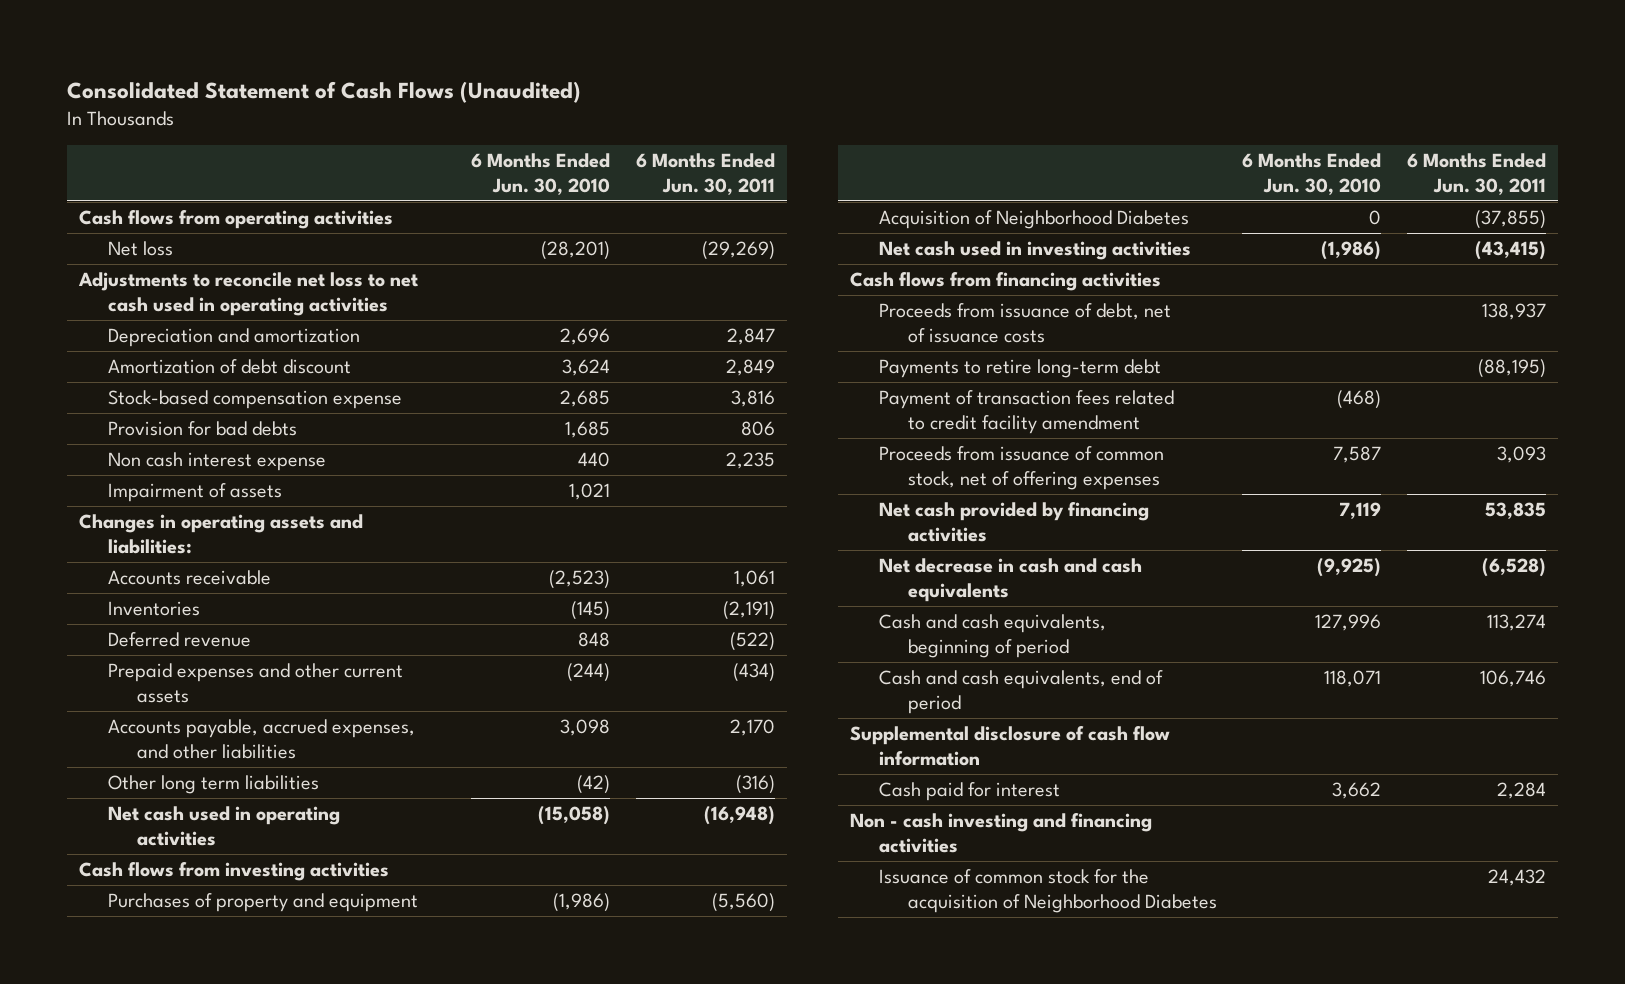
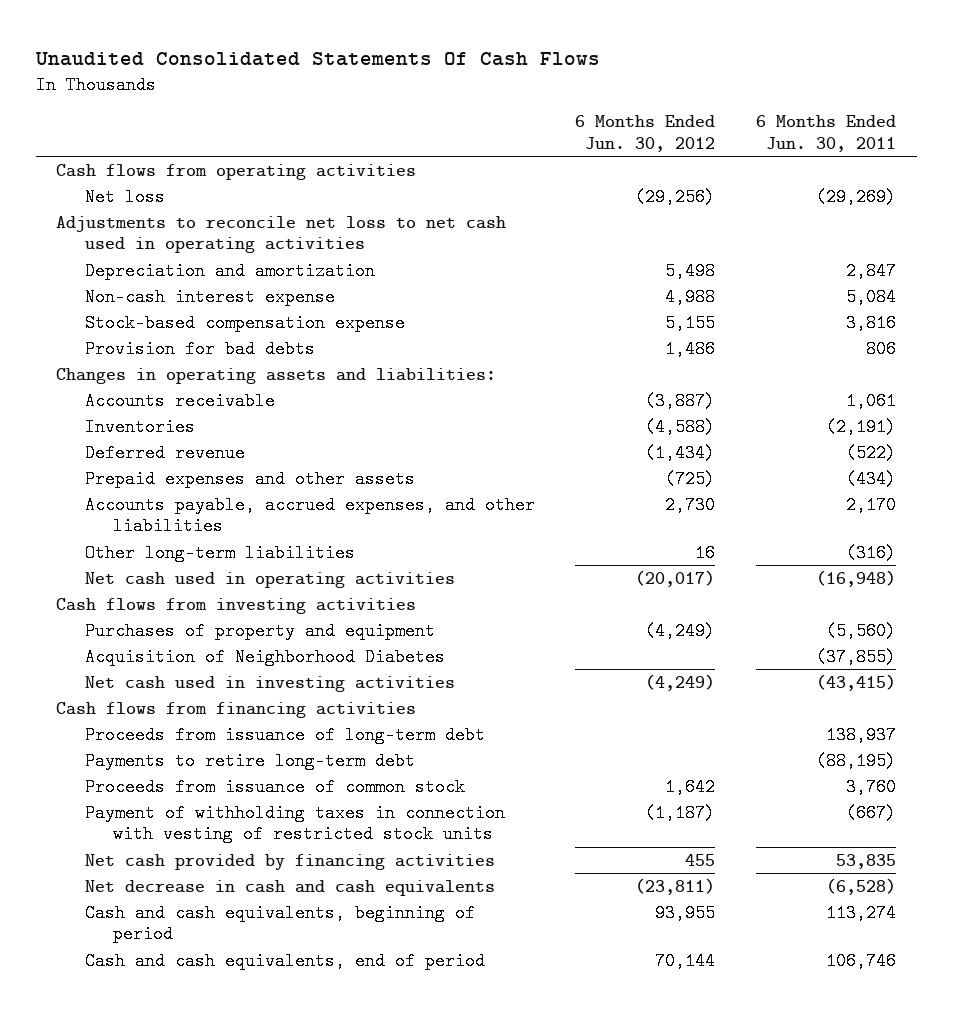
[66,80,581,103] Consolidated Statement of Cash Flows (Unaudited) -> [34,51,600,66] Unaudited Consolidated Statements Of Cash Flows
[471,153,611,195] 6 Months Ended Jun. 30, 2010 -> none
none -> [575,115,716,152] 6 Months Ended Jun. 30, 2012
[108,359,352,375] Amortization of debt discount -> none
none -> [84,287,335,306] Non-cash interest expense
[108,452,327,472] Non cash interest expense -> none
[108,483,283,503] Impairment of assets -> none
[108,663,404,703] Prepaid expenses and other current assets -> [84,469,415,488] Prepaid expenses and other assets
[108,775,320,795] Other long term liabilities -> [84,543,355,562] Other long-term liabilities
[879,303,1172,343] Proceeds from issuance of debt, net of issuance costs -> [84,725,485,744] Proceeds from issuance of long-term debt
[879,390,1175,434] Payment of transaction fees related to credit facility amendment -> none
[879,446,1165,490] Proceeds from issuance of common stock, net of offering expenses -> [84,777,465,796] Proceeds from issuance of common stock
[1496,446,1546,464] 3,093 -> [846,777,897,796] 3,760
none -> [84,803,505,844] Payment of withholding taxes in connection with vesting of restricted stock units
[850,726,1171,766] Supplemental disclosure of cash flow information -> none
[879,782,1061,802] Cash paid for interest -> none
[850,813,1153,853] Non - cash investing and financing activities -> none
[879,869,1217,913] Issuance of common stock for the acquisition of Neighborhood Diabetes -> none

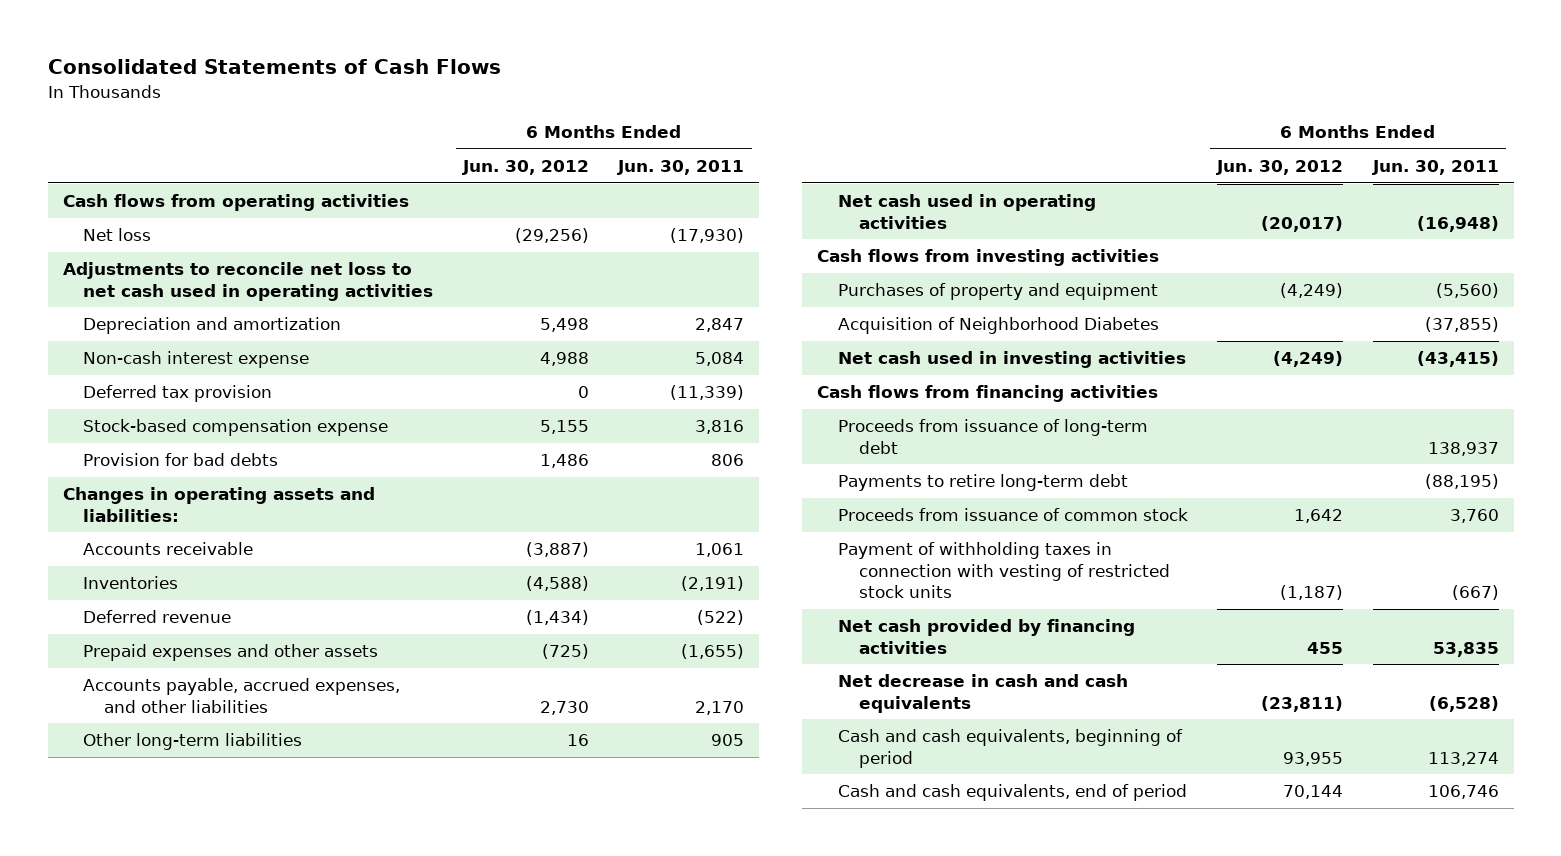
[34,51,600,66] Unaudited Consolidated Statements Of Cash Flows -> [47,59,501,75] Consolidated Statements of Cash Flows
[816,187,897,206] (29,269) -> [670,228,745,244] (17,930)
none -> [83,385,273,403] Deferred tax provision
[846,469,897,488] (434) -> [681,644,745,660] (1,655)
[846,543,897,562] (316) -> [711,734,745,747] 905

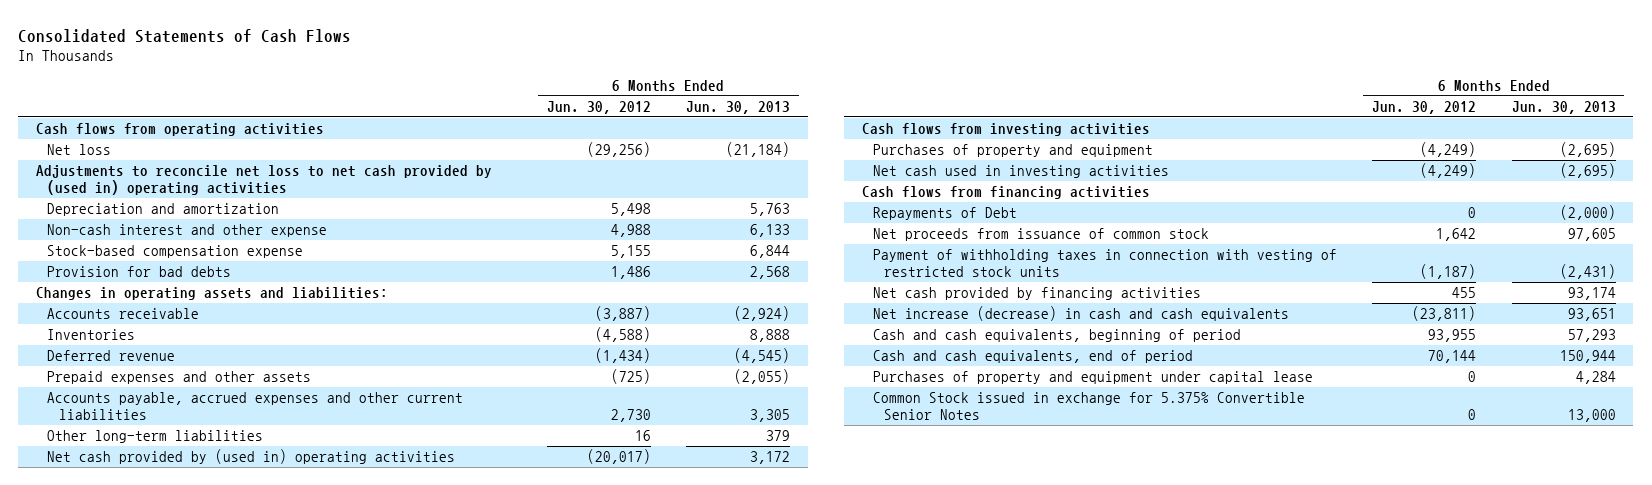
[617,160,745,176] Jun. 30, 2011 -> none
none -> [686,100,791,114] Jun. 30, 2013
[62,262,434,301] Adjustments to reconcile net loss to net cash used in operating activities -> [36,165,493,196] Adjustments to reconcile net loss to net cash provided by (used in) operating activities
[83,385,273,403] Deferred tax provision -> none
[83,351,310,369] Non-cash interest expense -> [47,224,328,238] Non-cash interest and other expense
[83,678,401,713] Accounts payable, accrued expenses, and other liabilities -> [47,392,464,421] Accounts payable, accrued expenses and other current liabilities
[837,194,1096,229] Net cash used in operating activities -> [47,449,456,465] Net cash provided by (used in) operating activities
[837,317,1159,335] Acquisition of Neighborhood Diabetes -> none
[837,419,1148,454] Proceeds from issuance of long-term debt -> none
[837,474,1128,492] Payments to retire long-term debt -> none
none -> [872,207,1017,221] Repayments of Debt
[837,508,1188,522] Proceeds from issuance of common stock -> [872,228,1209,242] Net proceeds from issuance of common stock
[837,674,1128,713] Net decrease in cash and cash equivalents -> [872,306,1289,322] Net increase (decrease) in cash and cash equivalents
none -> [872,371,1313,385] Purchases of property and equipment under capital lease
none -> [872,392,1305,421] Common Stock issued in exchange for 5.375% Convertible Senior Notes

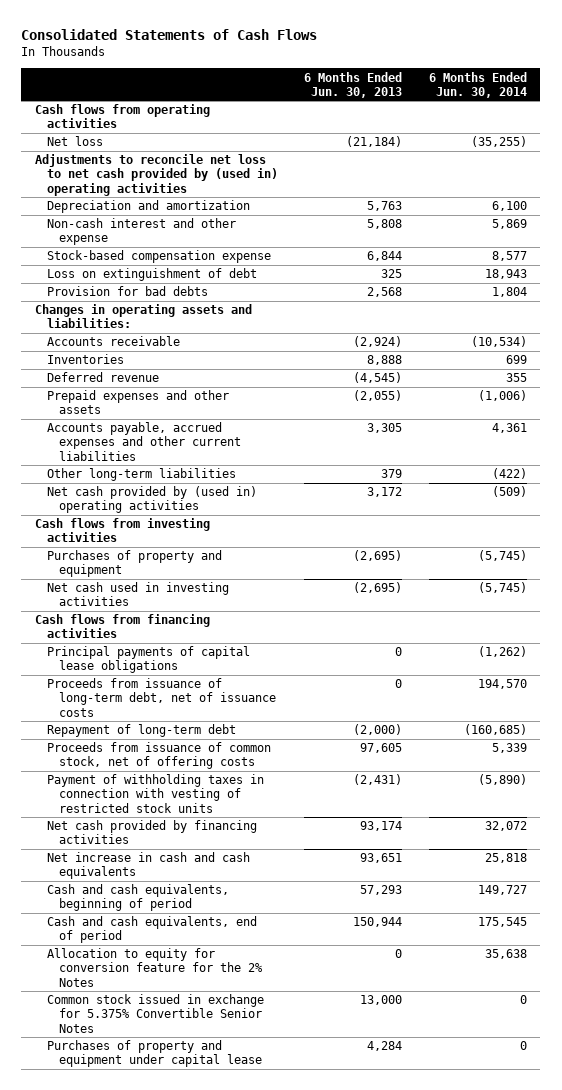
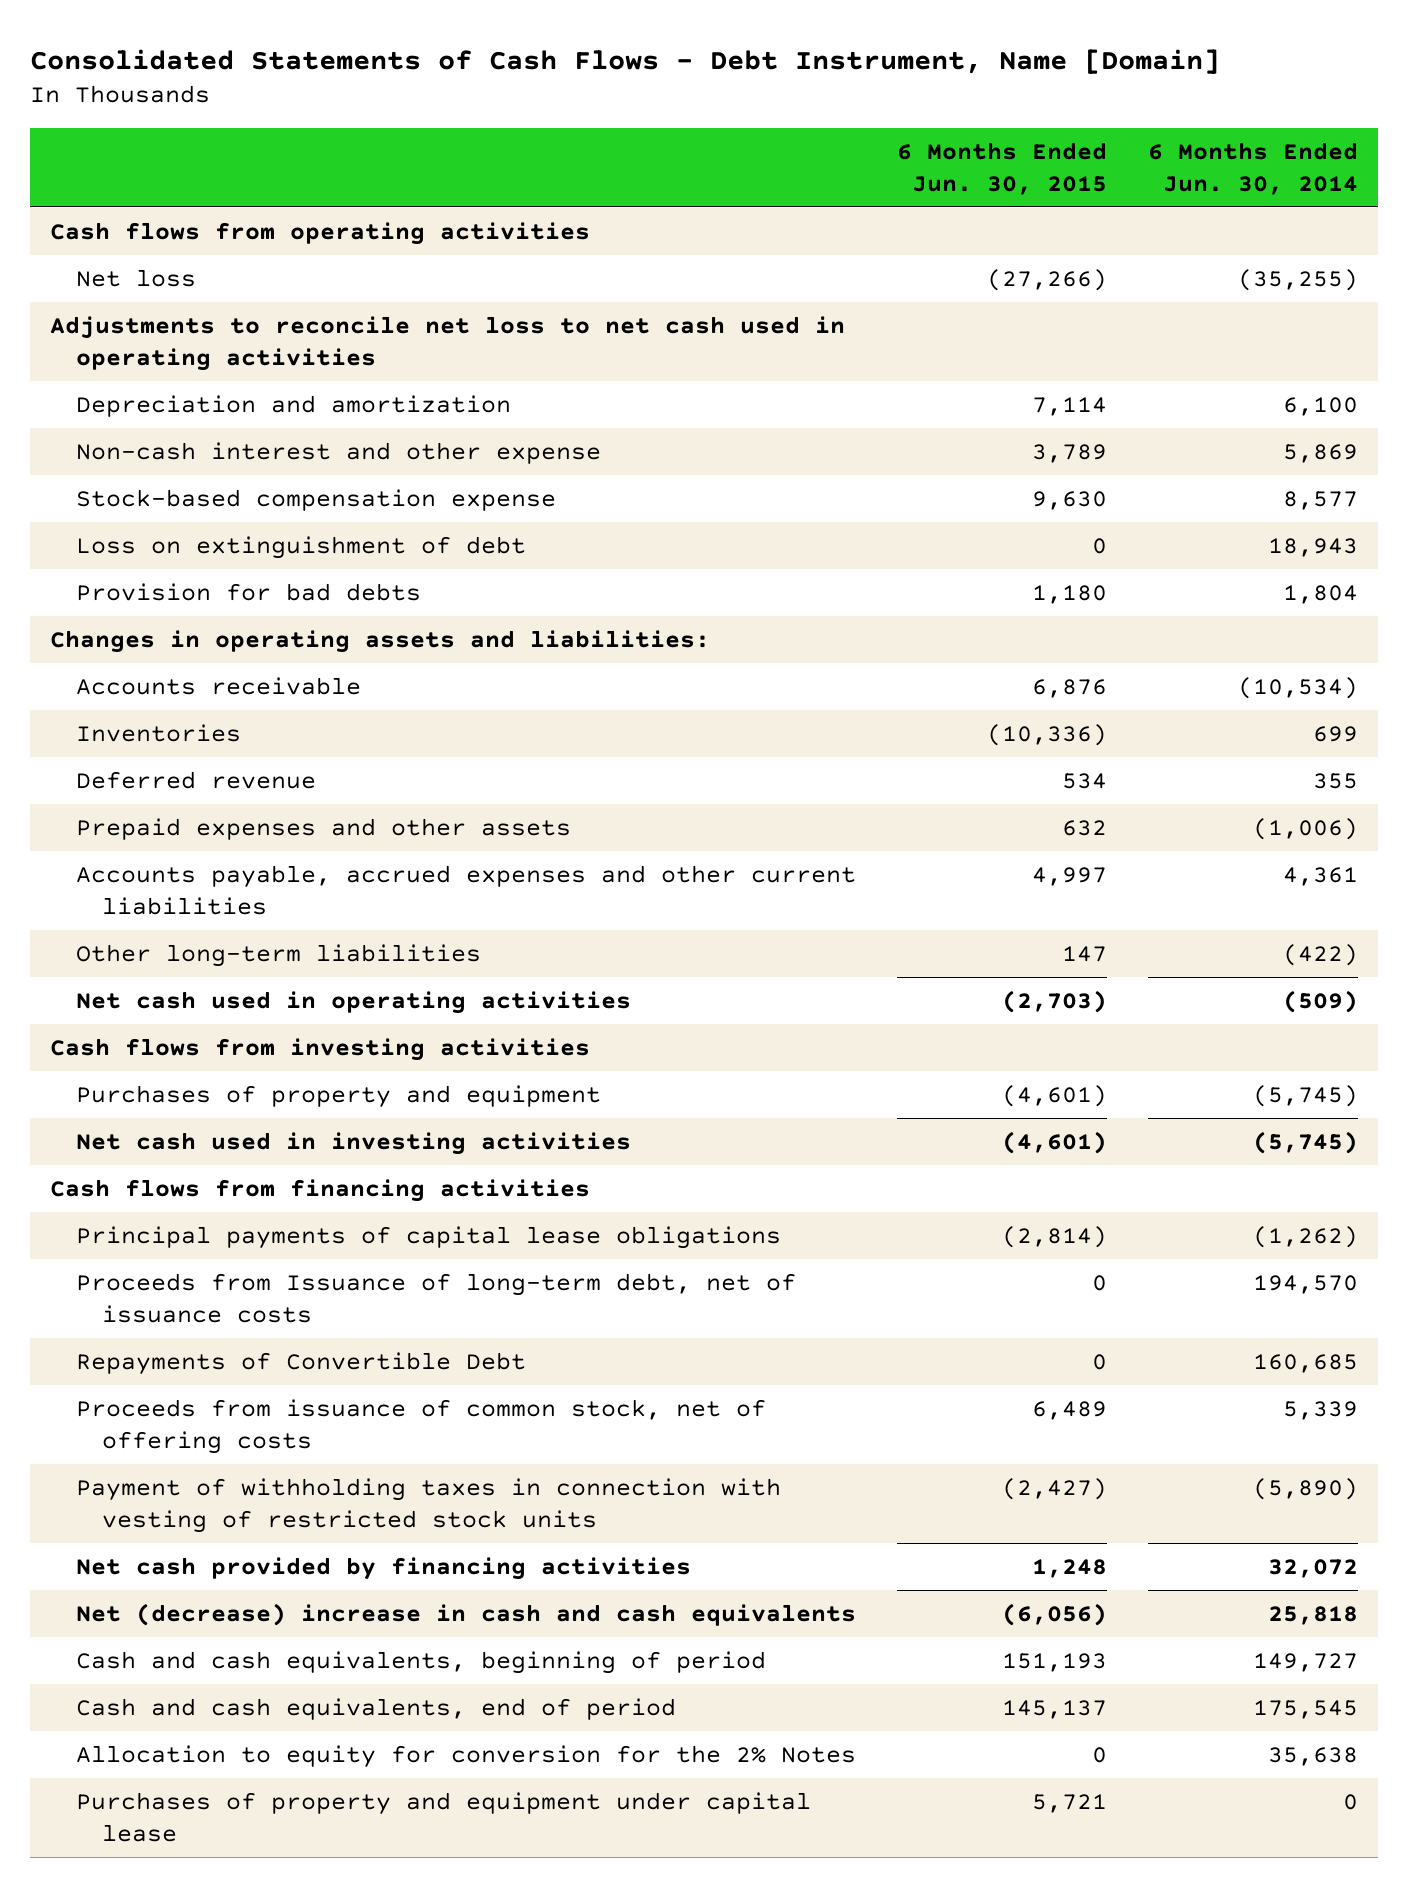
[21,28,318,40] Consolidated Statements of Cash Flows -> [29,48,1220,74] Consolidated Statements of Cash Flows - Debt Instrument, Name [Domain]
[304,71,403,98] 6 Months Ended Jun. 30, 2013 -> none
none -> [896,141,1107,195] 6 Months Ended Jun. 30, 2015
[34,154,278,196] Adjustments to reconcile net loss to net cash provided by (used in) operating activities -> [49,315,845,372] Adjustments to reconcile net loss to net cash used in operating activities
[46,486,257,514] Net cash provided by (used in) operating activities -> [76,990,632,1014] Net cash used in operating activities
[46,678,277,717] Proceeds from issuance of long-term debt, net of issuance costs -> [76,1272,797,1324] Proceeds from Issuance of long-term debt, net of issuance costs
[46,724,236,738] Repayment of long-term debt -> [76,1351,527,1375] Repayments of Convertible Debt
[464,724,528,736] (160,685) -> [1252,1353,1358,1373] 160,685
[46,852,250,880] Net increase in cash and cash equivalents -> [76,1602,857,1626] Net (decrease) increase in cash and cash equivalents
[46,994,264,1033] Common stock issued in exchange for 5.375% Convertible Senior Notes -> none
[46,948,264,987] Allocation to equity for conversion feature for the 2% Notes -> [76,1744,857,1768] Allocation to equity for conversion for the 2% Notes

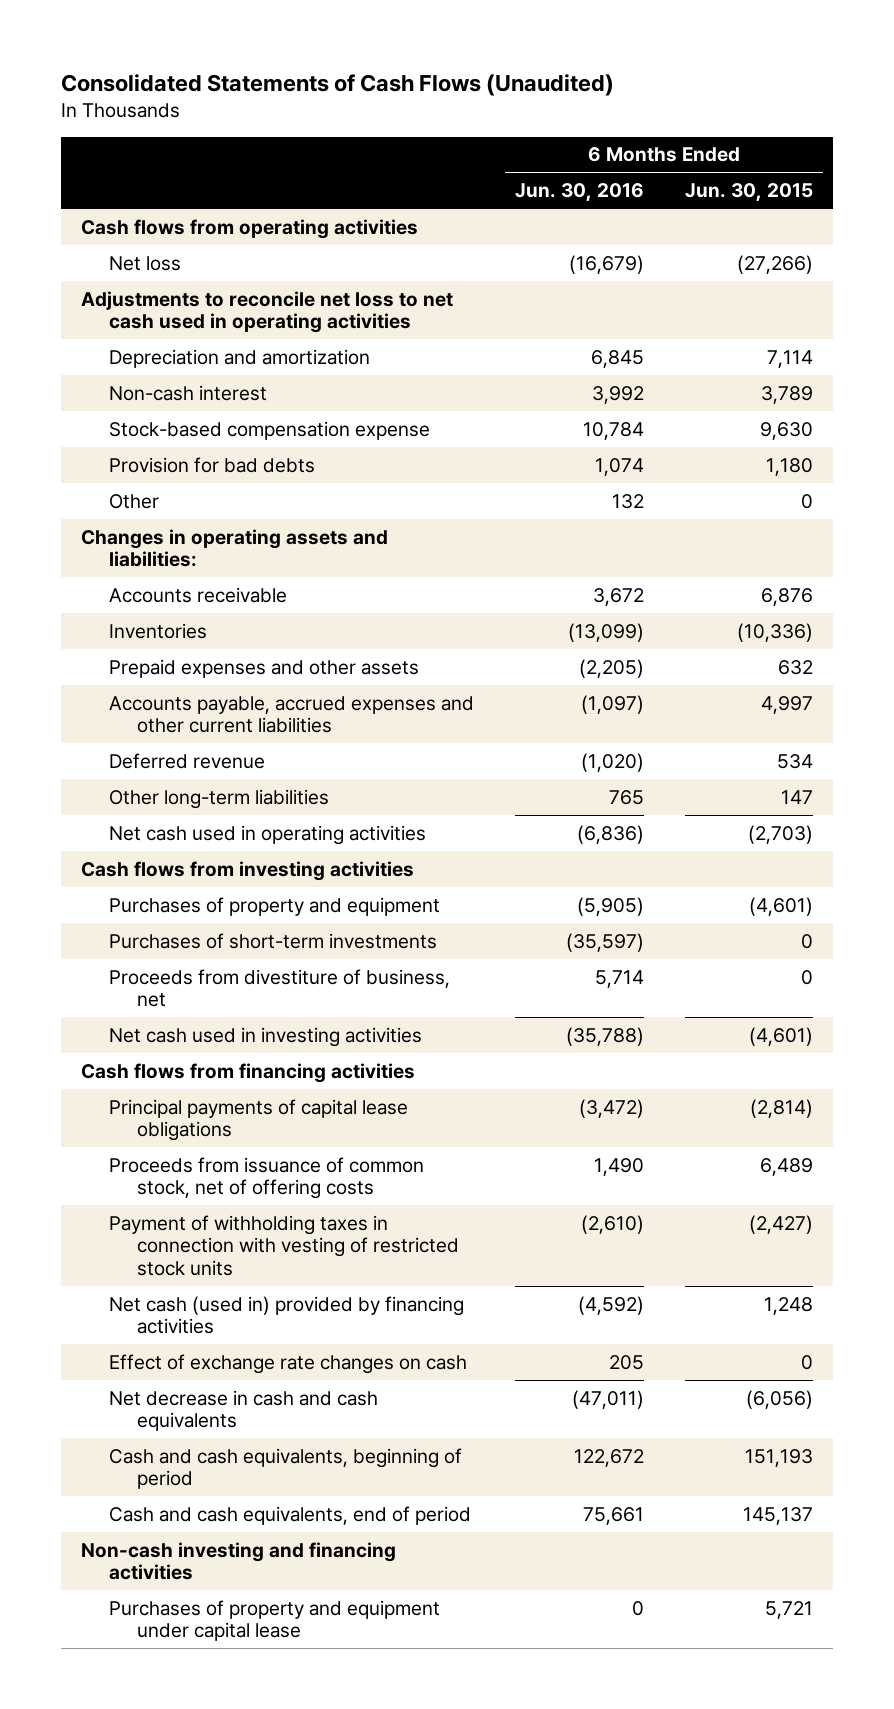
[29,48,1220,74] Consolidated Statements of Cash Flows - Debt Instrument, Name [Domain] -> [60,73,614,96] Consolidated Statements of Cash Flows (Unaudited)
[1147,141,1358,195] 6 Months Ended Jun. 30, 2014 -> none
none -> [514,183,644,203] Jun. 30, 2016
[76,441,602,464] Non-cash interest and other expense -> [108,384,267,401] Non-cash interest
[76,535,527,559] Loss on extinguishment of debt -> none
none -> [108,493,159,509] Other
[76,770,317,789] Deferred revenue -> [108,752,265,769] Deferred revenue
none -> [108,932,437,949] Purchases of short-term investments
none -> [108,968,450,1008] Proceeds from divestiture of business, net
[76,1272,797,1324] Proceeds from Issuance of long-term debt, net of issuance costs -> none
[76,1351,527,1375] Repayments of Convertible Debt -> none
[76,1556,692,1580] Net cash provided by financing activities -> [108,1295,464,1335] Net cash (used in) provided by financing activities
none -> [108,1353,467,1374] Effect of exchange rate changes on cash
[76,1602,857,1626] Net (decrease) increase in cash and cash equivalents -> [108,1389,378,1432] Net decrease in cash and cash equivalents
[76,1744,857,1768] Allocation to equity for conversion for the 2% Notes -> none
none -> [81,1541,397,1581] Non-cash investing and financing activities

